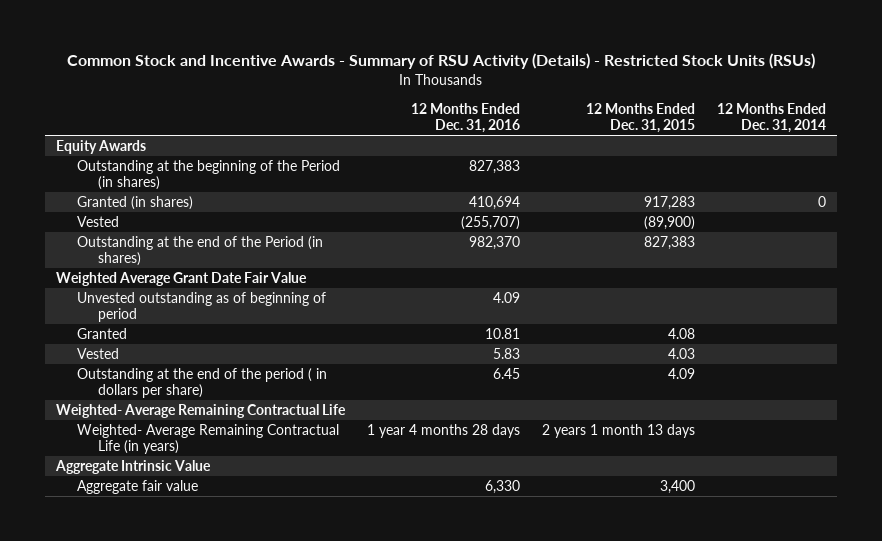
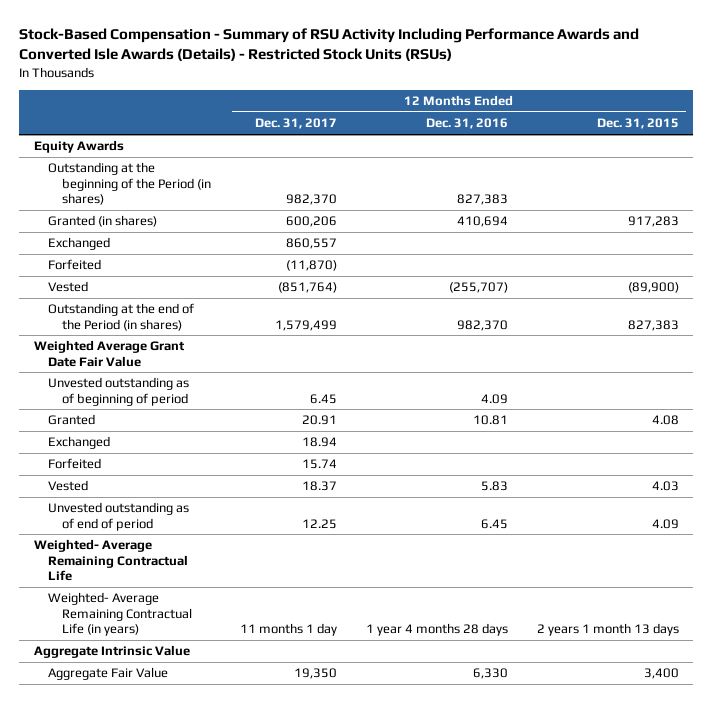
[67,53,816,70] Common Stock and Incentive Awards - Summary of RSU Activity (Details) - Restricted Stock Units (RSUs) -> [19,28,640,62] Stock-Based Compensation - Summary of RSU Activity Including Performance Awards and Converted Isle Awards (Details) - Restricted Stock Units (RSUs)
[717,102,827,134] 12 Months Ended Dec. 31, 2014 -> none
none -> [254,118,337,130] Dec. 31, 2017
none -> [47,237,110,251] Exchanged
none -> [47,259,101,271] Forfeited
none -> [47,436,110,450] Exchanged
none -> [47,458,101,470] Forfeited
[77,367,328,399] Outstanding at the end of the period ( in dollars per share) -> [47,502,189,531] Unvested outstanding as of end of period
[77,479,199,494] Aggregate fair value -> [47,667,168,681] Aggregate Fair Value

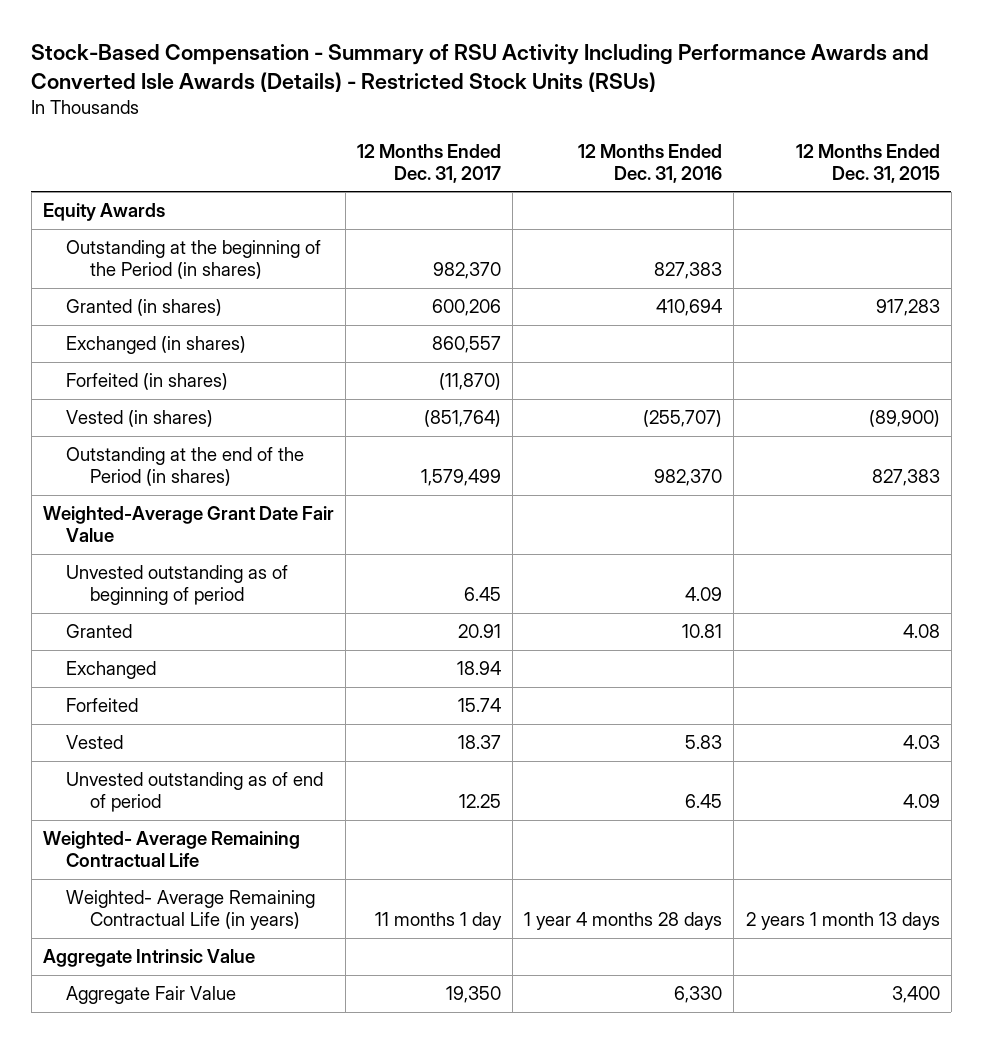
[47,237,110,251] Exchanged -> [66,336,247,355] Exchanged (in shares)
[47,259,101,271] Forfeited -> [66,373,229,391] Forfeited (in shares)
[47,281,88,293] Vested -> [66,410,214,428] Vested (in shares)
[33,340,185,367] Weighted Average Grant Date Fair Value -> [42,506,334,543] Weighted-Average Grant Date Fair Value

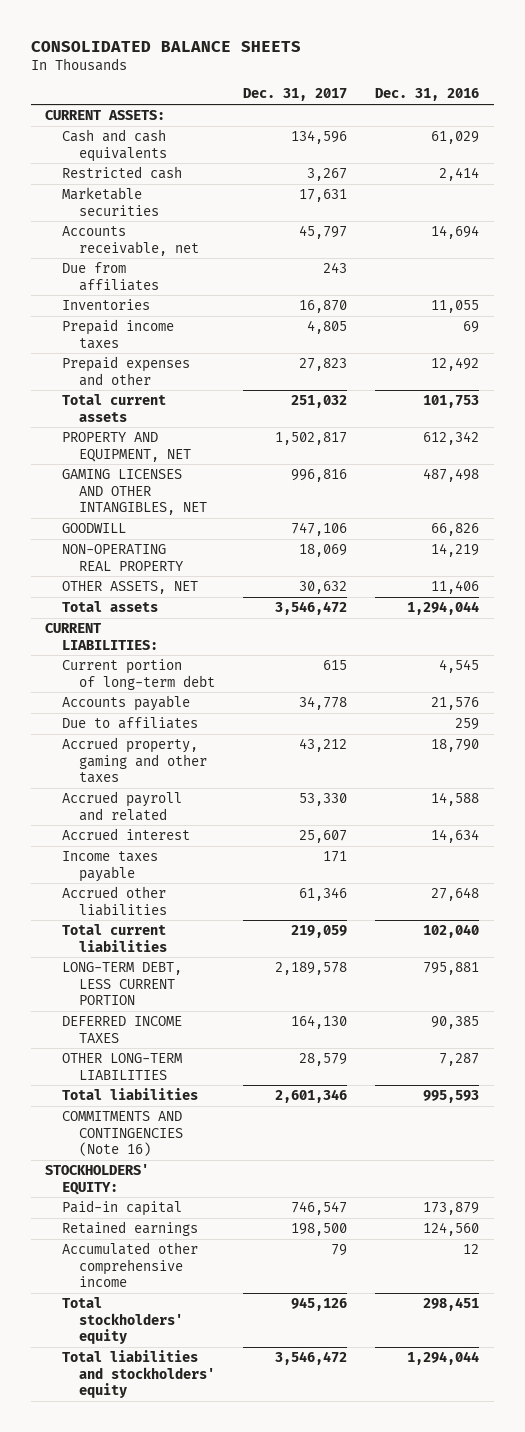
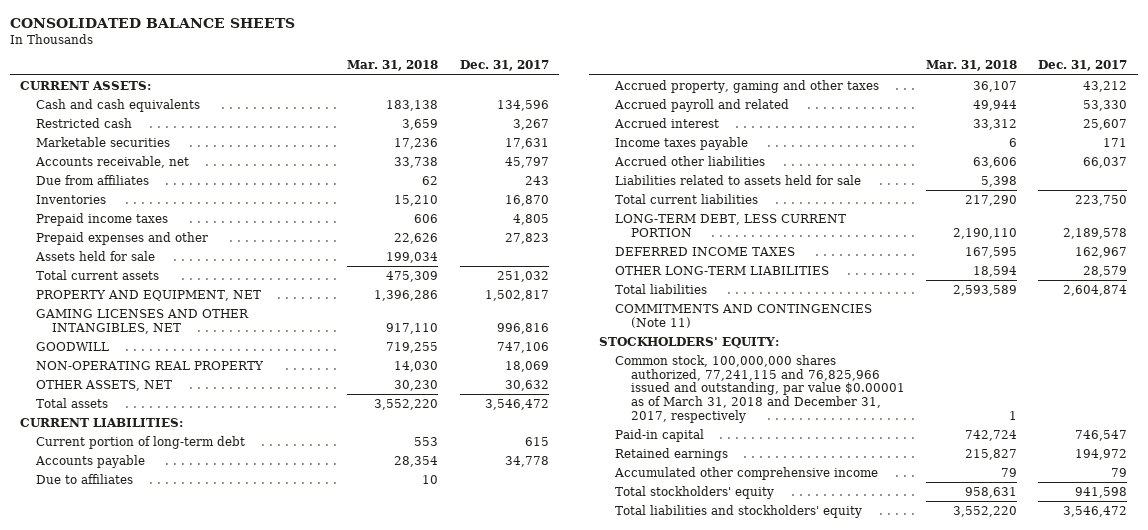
[375,88,480,102] Dec. 31, 2016 -> none
none -> [347,60,439,72] Mar. 31, 2018
none -> [35,250,156,261] Assets held for sale
[299,887,348,902] 61,346 -> [1083,156,1128,168] 66,037
none -> [615,174,862,185] Liabilities related to assets held for sale
[291,925,348,939] 219,059 -> [1075,194,1128,206] 223,750
[291,1015,348,1030] 164,130 -> [1075,246,1128,258] 162,967
[275,1089,348,1104] 2,601,346 -> [1063,284,1128,296] 2,604,874
[62,1111,183,1157] COMMITMENTS AND CONTINGENCIES (Note 16) -> [615,303,873,328] COMMITMENTS AND CONTINGENCIES (Note 11)
none -> [615,354,905,423] Common stock, 100,000,000 shares authorized, 77,241,115 and 76,825,966 issued and outstanding, par value $0.00001 as of March 31, 2018 and December 31, 2017, respectively
[291,1223,348,1237] 198,500 -> [1075,448,1128,460] 194,972
[291,1297,348,1312] 945,126 -> [1075,486,1128,498] 941,598

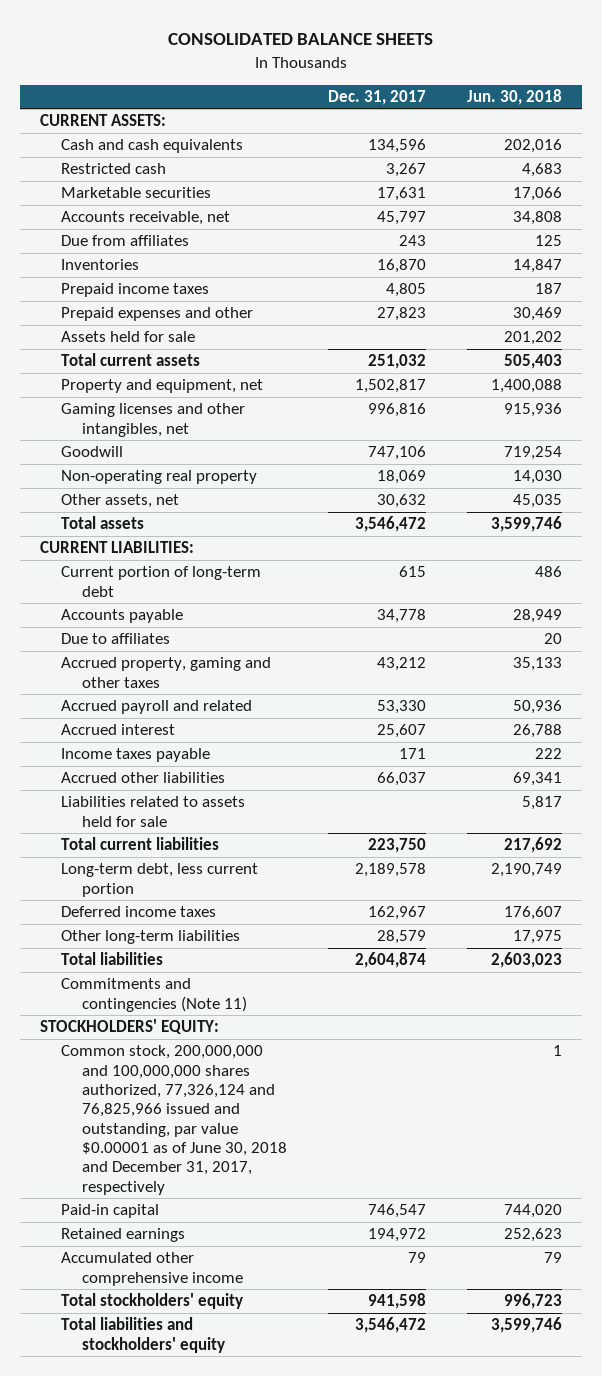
[347,60,439,72] Mar. 31, 2018 -> none
none -> [467,88,563,105] Jun. 30, 2018
[36,289,262,301] PROPERTY AND EQUIPMENT, NET -> [61,379,264,394] Property and equipment, net
[36,308,250,334] GAMING LICENSES AND OTHER INTANGIBLES, NET -> [61,403,246,437] Gaming licenses and other intangibles, net
[36,341,110,351] GOODWILL -> [61,446,124,458] Goodwill
[36,360,265,370] NON-OPERATING REAL PROPERTY -> [61,470,258,485] Non-operating real property
[36,379,173,391] OTHER ASSETS, NET -> [61,494,180,509] Other assets, net
[615,213,847,237] LONG-TERM DEBT, LESS CURRENT PORTION -> [61,863,259,897] Long-term debt, less current portion
[615,246,796,256] DEFERRED INCOME TAXES -> [61,906,217,918] Deferred income taxes
[615,265,830,275] OTHER LONG-TERM LIABILITIES -> [61,930,241,945] Other long-term liabilities
[615,303,873,328] COMMITMENTS AND CONTINGENCIES (Note 11) -> [61,978,248,1012] Commitments and contingencies (Note 11)
[615,354,905,423] Common stock, 100,000,000 shares authorized, 77,241,115 and 76,825,966 issued and outstanding, par value $0.00001 as of March 31, 2018 and December 31, 2017, respectively -> [61,1045,288,1195] Common stock, 200,000,000 and 100,000,000 shares authorized, 77,326,124 and 76,825,966 issued and outstanding, par value $0.00001 as of June 30, 2018 and December 31, 2017, respectively

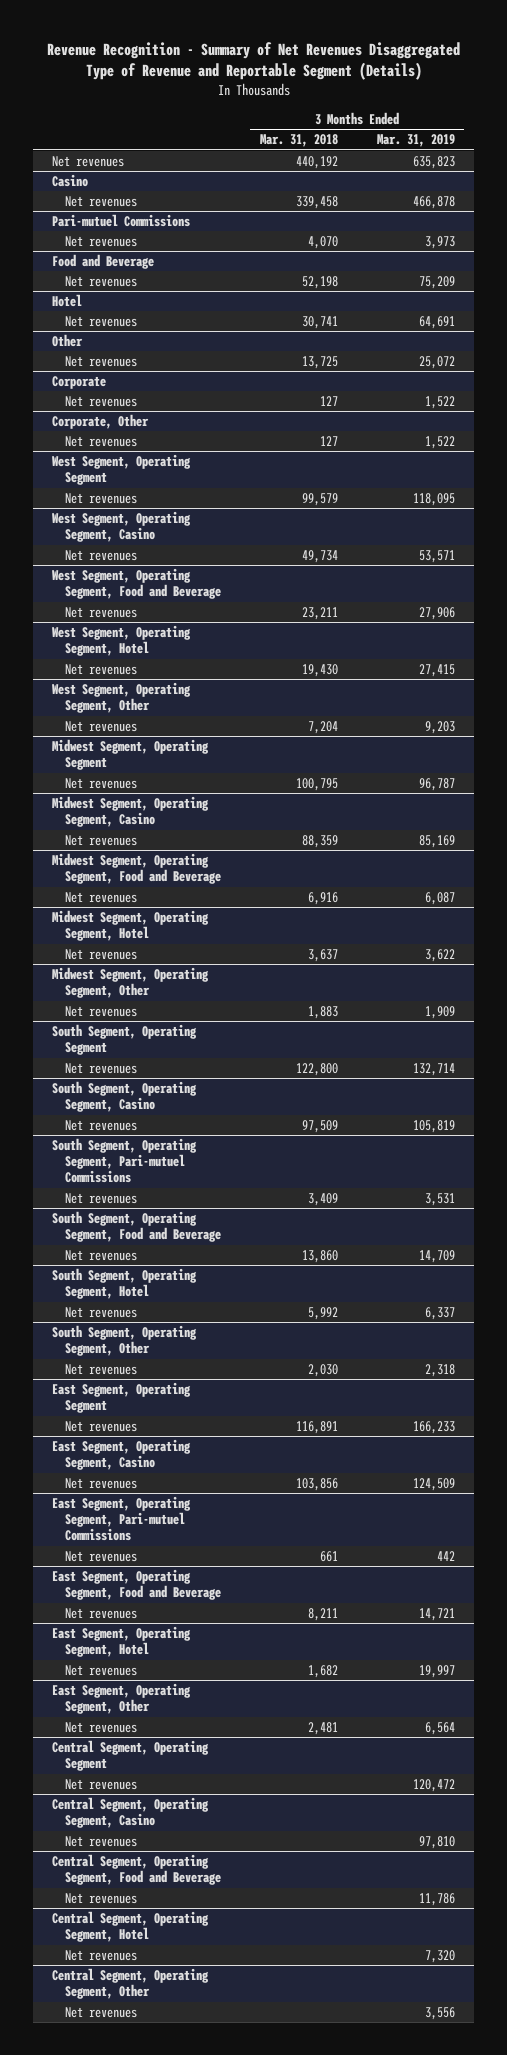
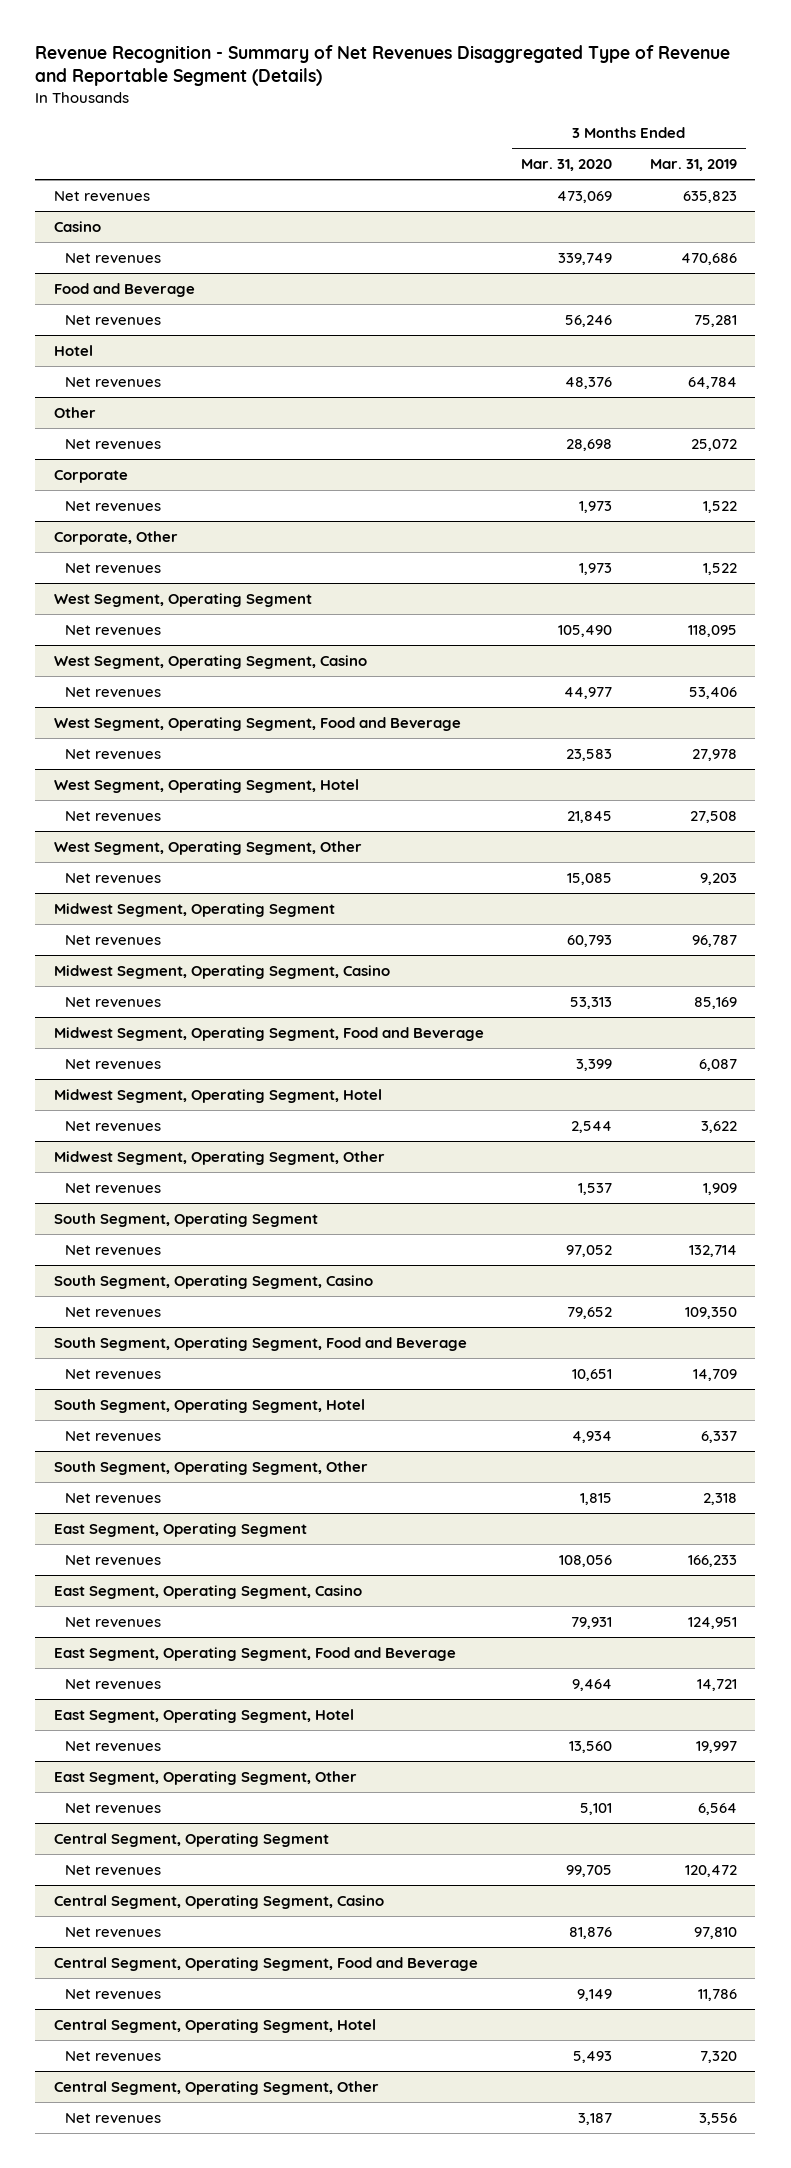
[260,134,339,148] Mar. 31, 2018 -> none
none -> [521,159,613,172] Mar. 31, 2020
[52,214,191,228] Pari-mutuel Commissions -> none
[65,236,138,248] Net revenues -> none
[412,196,455,210] 466,878 -> [680,252,737,265] 470,686
[418,276,455,290] 75,209 -> [693,314,737,327] 75,281
[418,316,455,330] 64,691 -> [687,376,737,389] 64,784
[418,550,455,564] 53,571 -> [688,686,737,699] 53,406
[418,607,455,621] 27,906 -> [691,748,737,761] 27,978
[418,664,455,678] 27,415 -> [689,810,737,823] 27,508
[52,1138,198,1184] South Segment, Operating Segment, Pari-mutuel Commissions -> none
[65,1193,138,1205] Net revenues -> none
[412,1120,455,1134] 105,819 -> [684,1306,737,1319] 109,350
[52,1496,192,1542] East Segment, Operating Segment, Pari-mutuel Commissions -> none
[65,1551,138,1563] Net revenues -> none
[412,1478,455,1492] 124,509 -> [687,1616,737,1629] 124,951

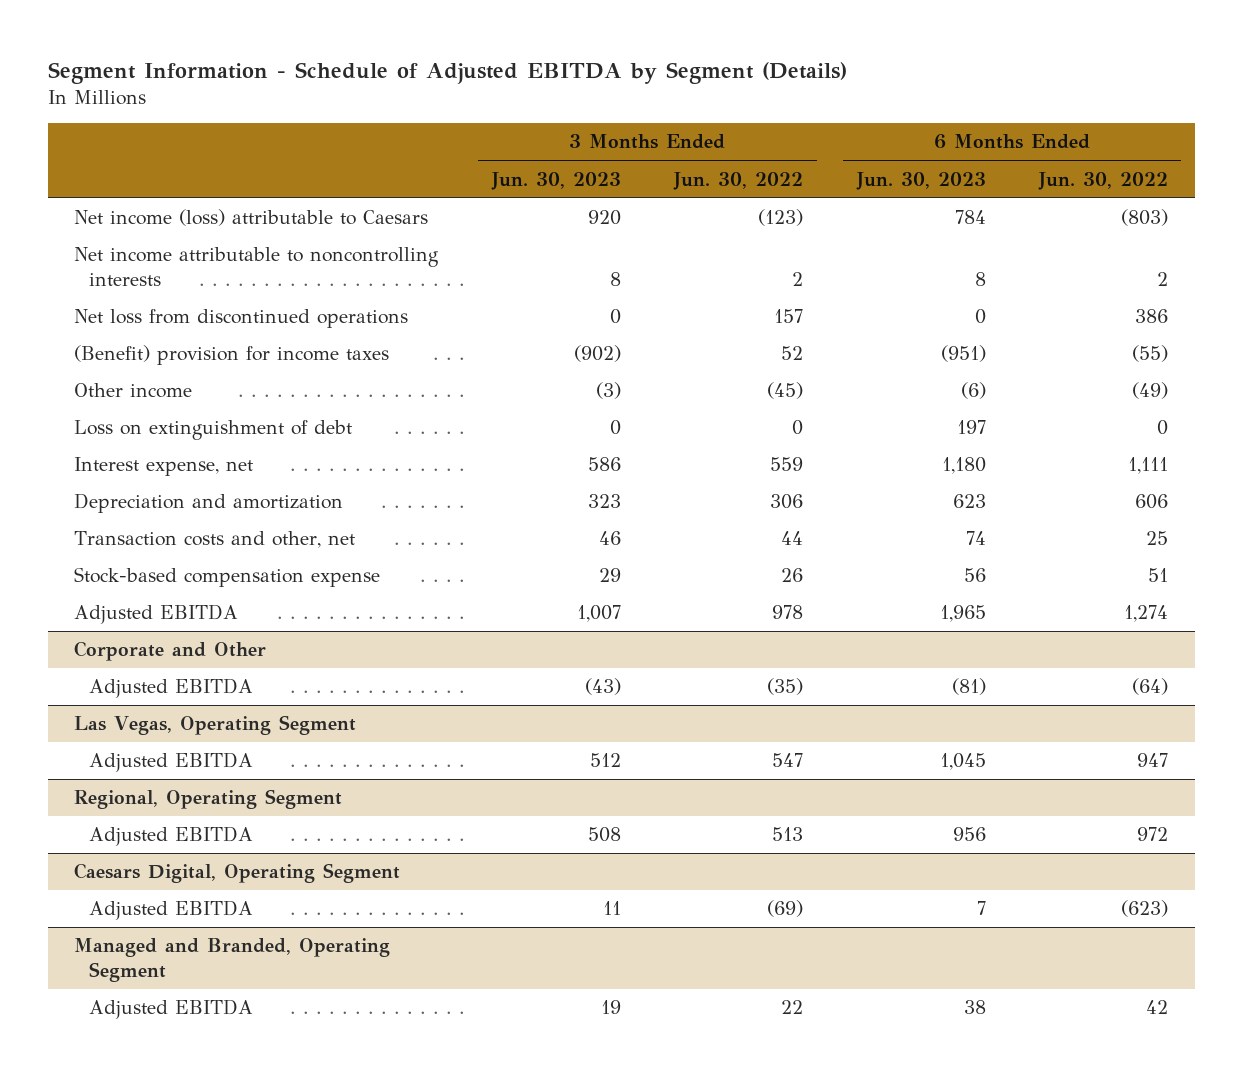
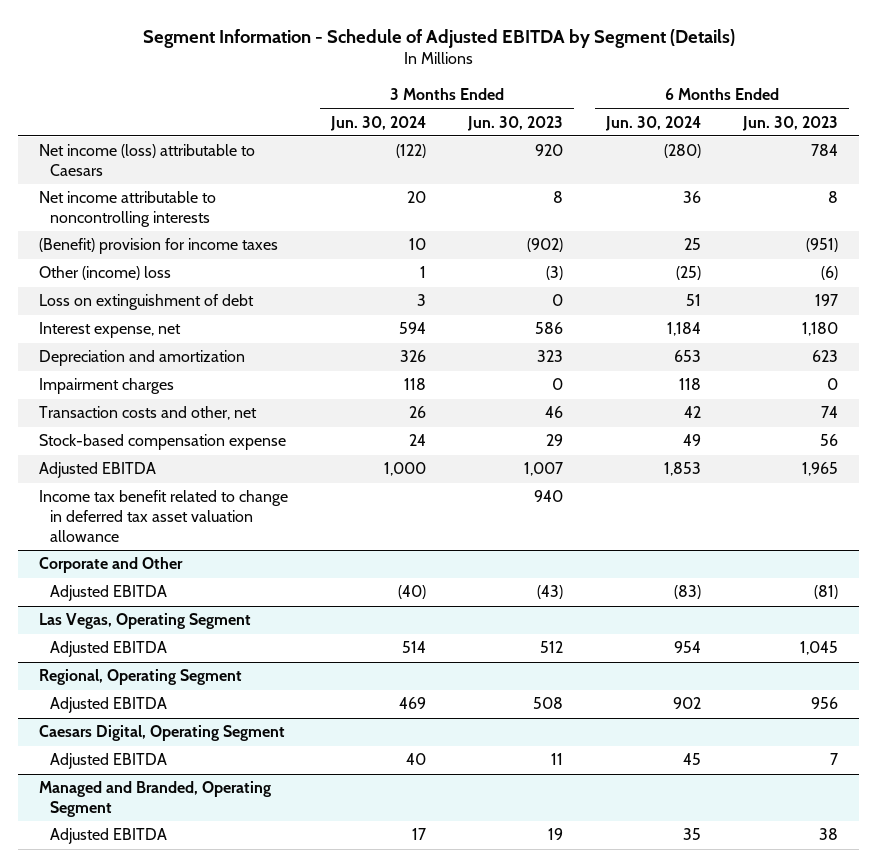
[673,171,804,190] Jun. 30, 2022 -> none
[1037,171,1168,190] Jun. 30, 2022 -> none
none -> [329,115,426,131] Jun. 30, 2024
none -> [604,115,701,131] Jun. 30, 2024
[74,309,409,329] Net loss from discontinued operations -> none
[74,383,193,399] Other income -> [39,266,172,281] Other (income) loss
none -> [39,378,175,395] Impairment charges
none -> [39,490,289,542] Income tax benefit related to change in deferred tax asset valuation allowance

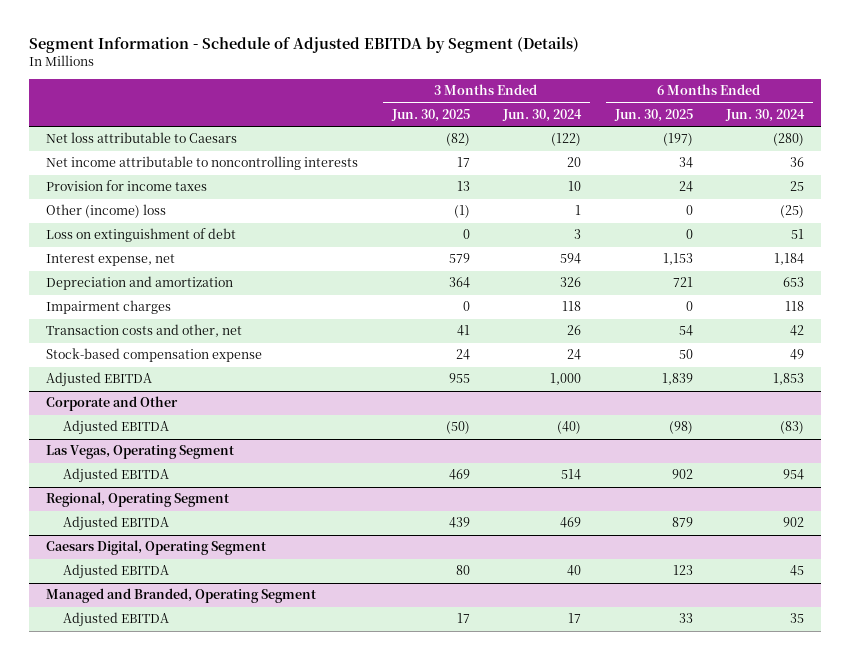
[467,115,564,131] Jun. 30, 2023 -> none
[742,115,839,131] Jun. 30, 2023 -> none
none -> [390,108,470,122] Jun. 30, 2025
none -> [613,108,693,122] Jun. 30, 2025
[39,144,256,177] Net income (loss) attributable to Caesars -> [46,132,238,144] Net loss attributable to Caesars
[39,238,279,255] (Benefit) provision for income taxes -> [46,180,208,192] Provision for income taxes
[39,490,289,542] Income tax benefit related to change in deferred tax asset valuation allowance -> none

